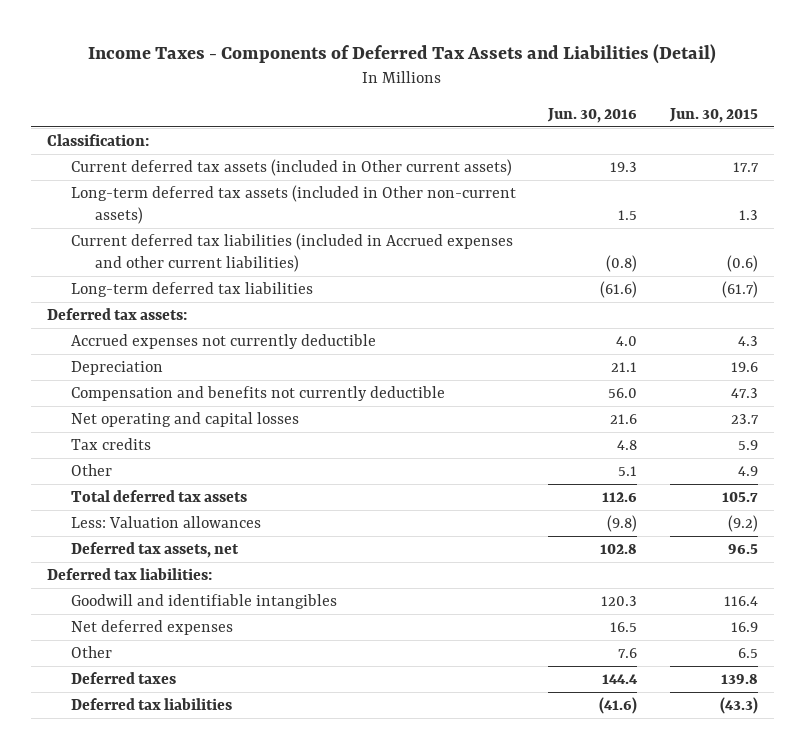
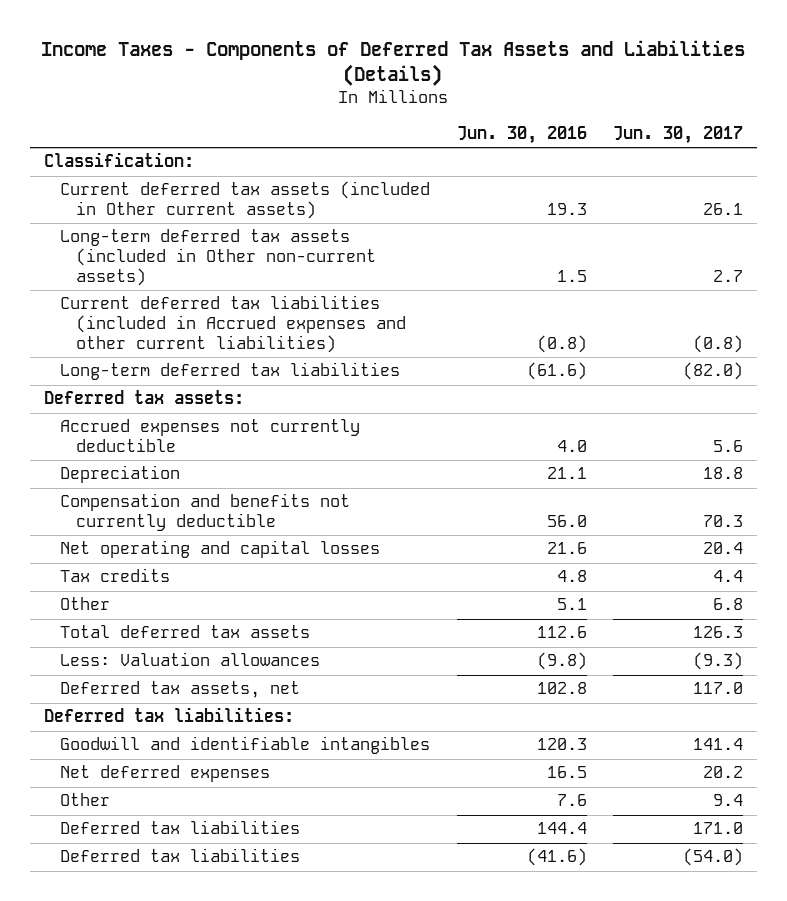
[88,43,717,64] Income Taxes - Components of Deferred Tax Assets and Liabilities (Detail) -> [41,39,746,87] Income Taxes - Components of Deferred Tax Assets and Liabilities (Details)
[668,107,758,123] Jun. 30, 2015 -> none
none -> [613,126,744,145] Jun. 30, 2017
[71,672,177,685] Deferred taxes -> [59,820,300,835] Deferred tax liabilities

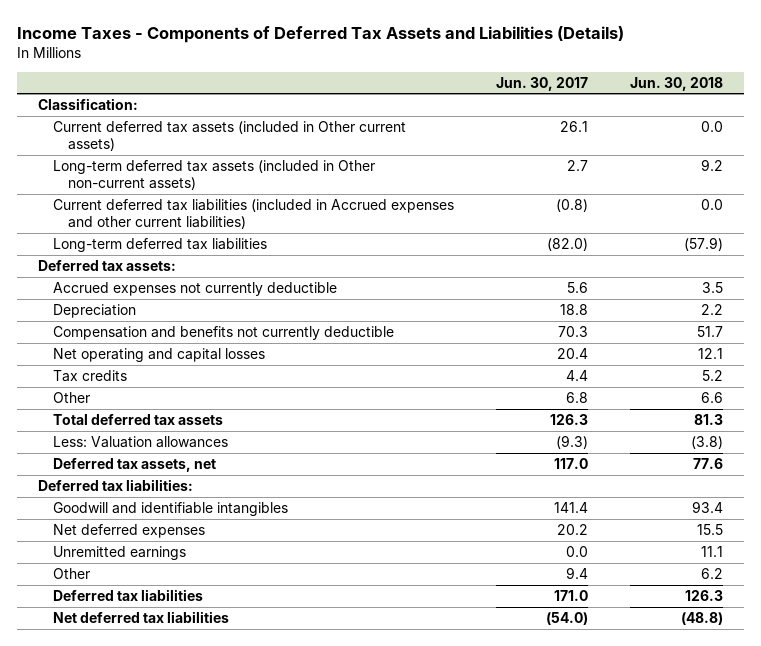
[456,126,587,145] Jun. 30, 2016 -> none
none -> [629,76,723,91] Jun. 30, 2018
none -> [52,545,186,560] Unremitted earnings
[59,848,300,863] Deferred tax liabilities -> [52,610,229,623] Net deferred tax liabilities

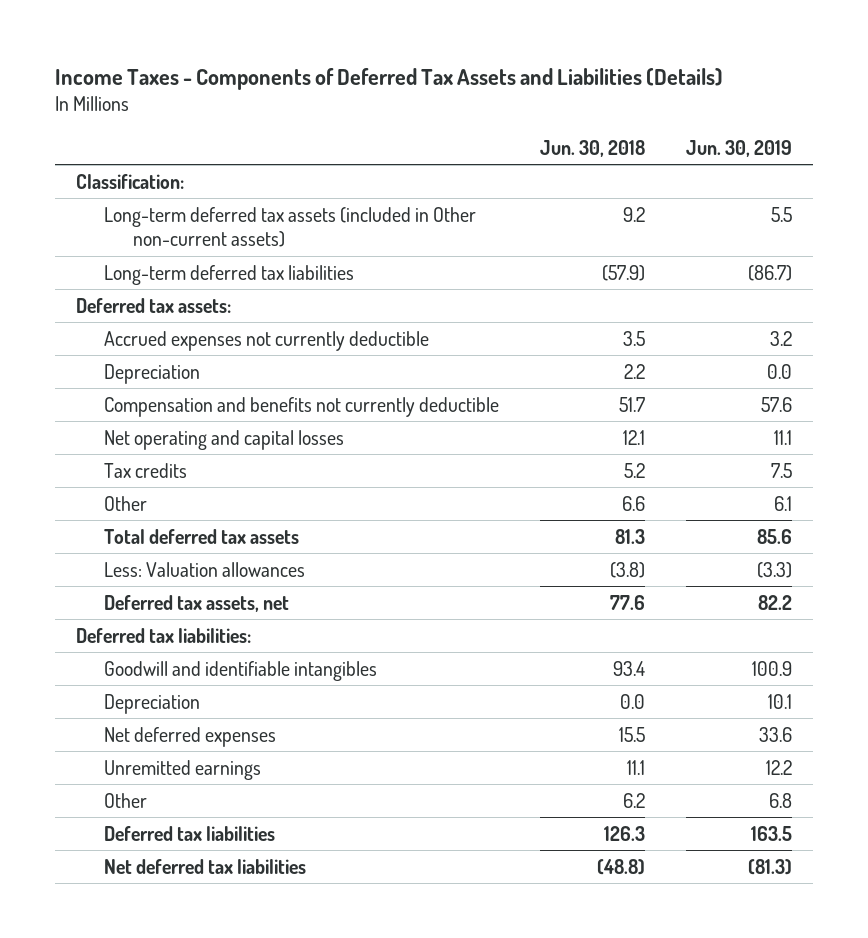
[495,76,588,91] Jun. 30, 2017 -> none
none -> [686,139,793,157] Jun. 30, 2019
[52,120,406,151] Current deferred tax assets (included in Other current assets) -> none
[52,198,454,229] Current deferred tax liabilities (included in Accrued expenses and other current liabilities) -> none
none -> [104,693,201,714] Depreciation

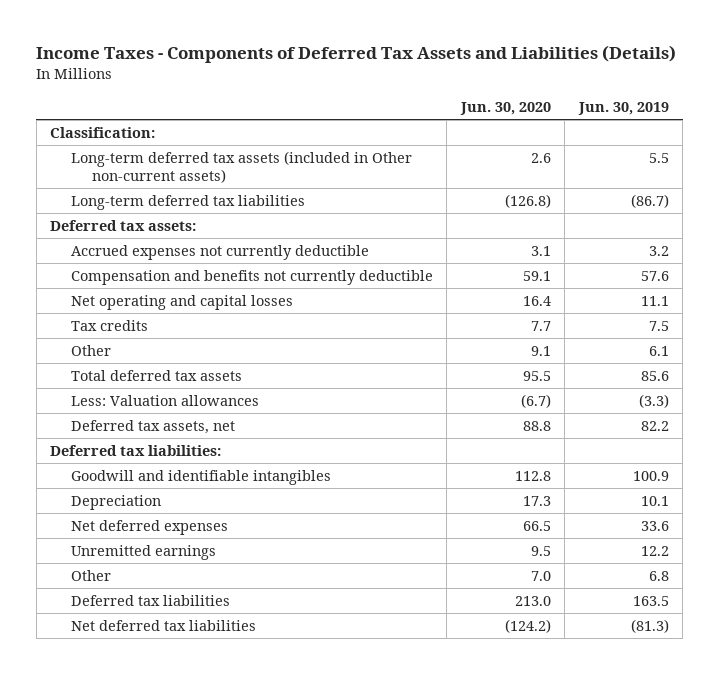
[540,139,646,157] Jun. 30, 2018 -> none
none -> [459,101,551,115] Jun. 30, 2020
[104,363,201,384] Depreciation -> none

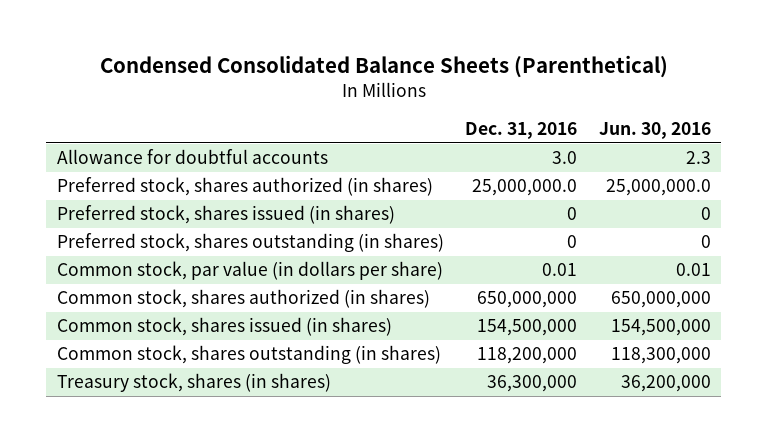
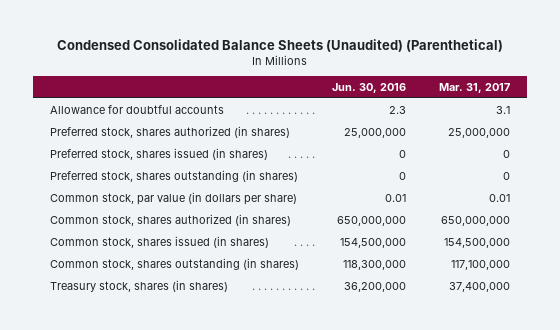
[99,55,668,79] Condensed Consolidated Balance Sheets (Parenthetical) -> [56,39,503,53] Condensed Consolidated Balance Sheets (Unaudited) (Parenthetical)
[465,122,578,140] Dec. 31, 2016 -> none
none -> [439,83,511,94] Mar. 31, 2017
[605,179,711,197] 25,000,000.0 -> [343,127,406,138] 25,000,000

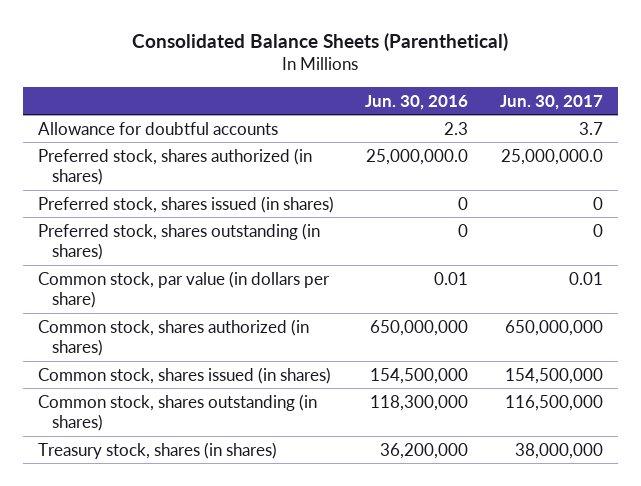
[56,39,503,53] Condensed Consolidated Balance Sheets (Unaudited) (Parenthetical) -> [132,33,509,52] Consolidated Balance Sheets (Parenthetical)
[439,83,511,94] Mar. 31, 2017 -> none
none -> [499,94,603,110] Jun. 30, 2017
[343,127,406,138] 25,000,000 -> [366,148,469,165] 25,000,000.0

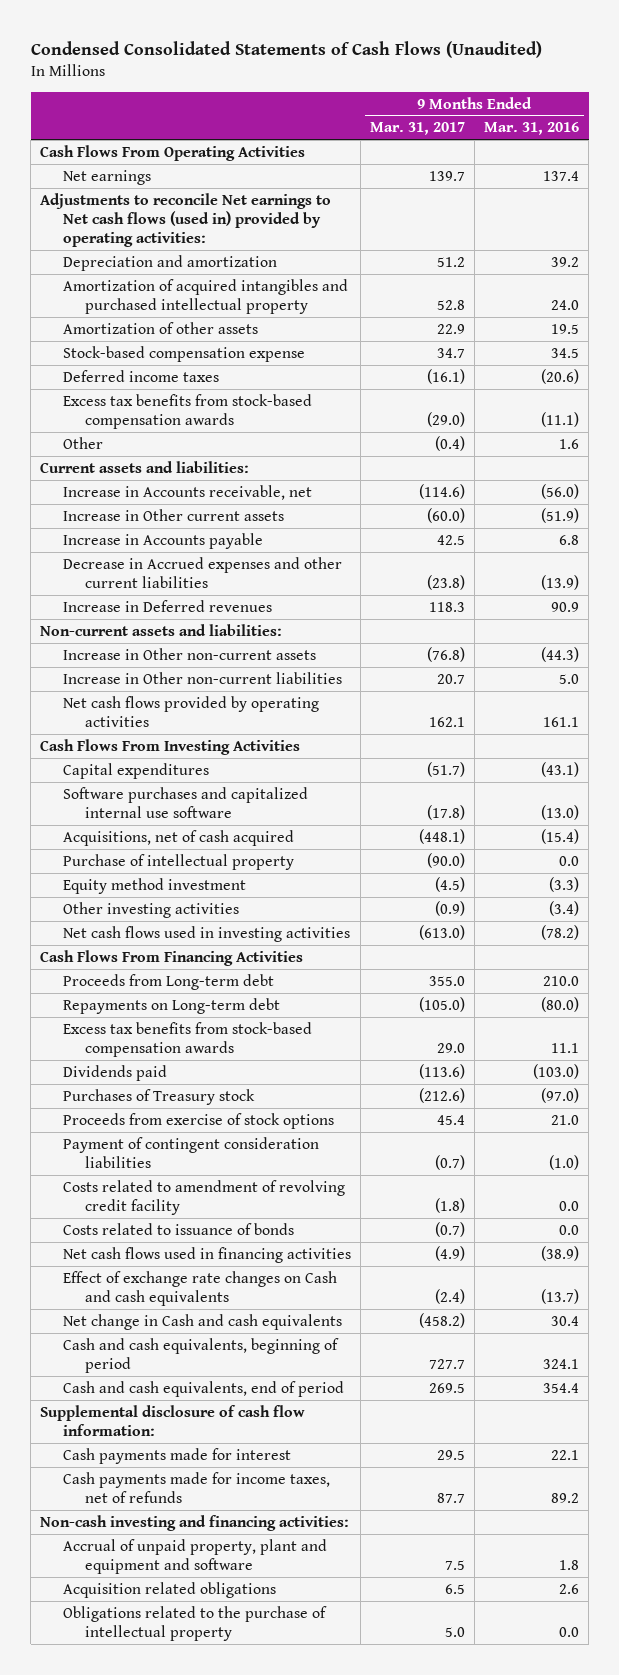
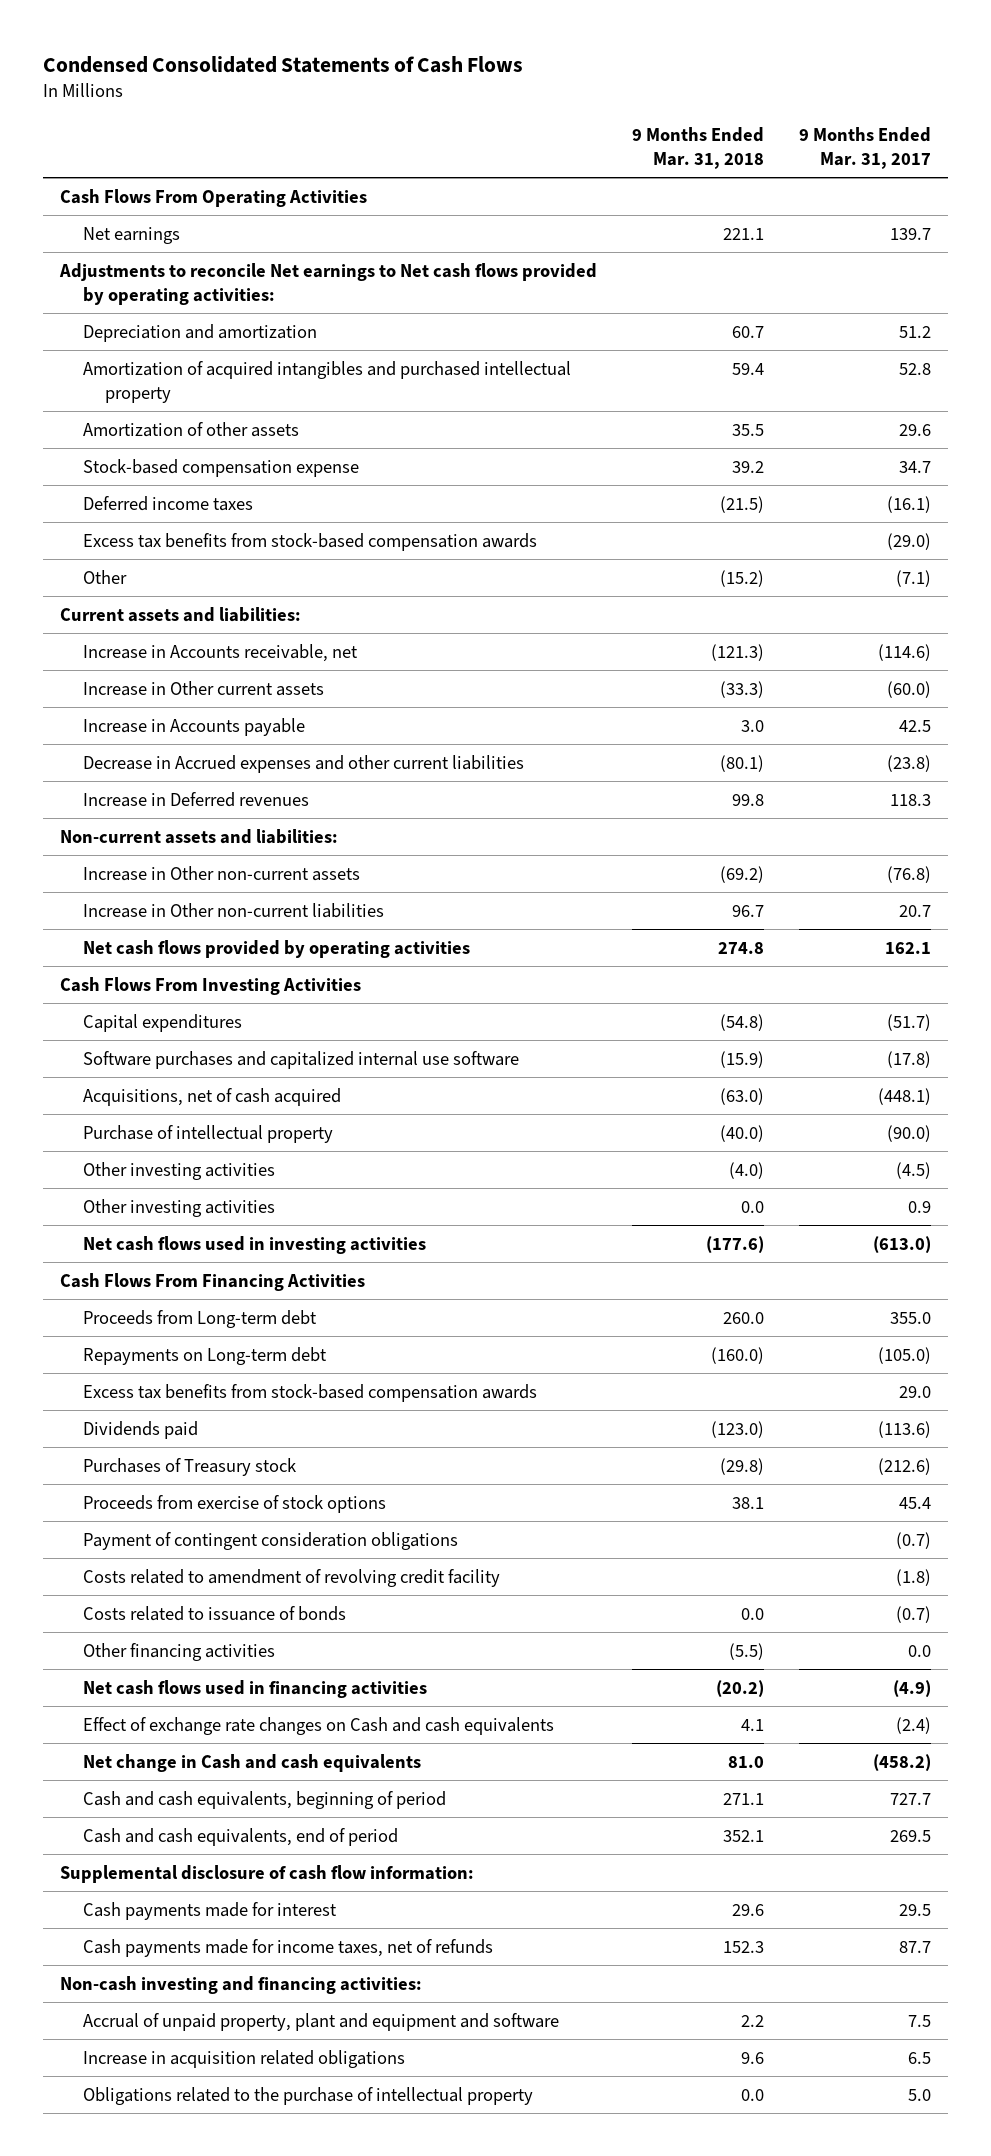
[30,41,542,59] Condensed Consolidated Statements of Cash Flows (Unaudited) -> [42,55,523,73] Condensed Consolidated Statements of Cash Flows
[484,122,580,136] Mar. 31, 2016 -> none
none -> [632,126,765,169] 9 Months Ended Mar. 31, 2018
[40,192,332,248] Adjustments to reconcile Net earnings to Net cash flows (used in) provided by operating activities: -> [59,262,598,305] Adjustments to reconcile Net earnings to Net cash flows provided by operating activities:
[436,323,465,334] 22.9 -> [899,423,932,436] 29.6
[434,435,465,451] (0.4) -> [896,569,932,587] (7.1)
[62,877,246,894] Equity method investment -> [82,1161,275,1180] Other investing activities
[434,900,465,916] (0.9) -> [908,1200,932,1213] 0.9
[62,1136,319,1168] Payment of contingent consideration liabilities -> [82,1531,458,1550] Payment of contingent consideration obligations
none -> [82,1642,275,1661] Other financing activities
[62,1581,276,1598] Acquisition related obligations -> [82,2049,405,2068] Increase in acquisition related obligations

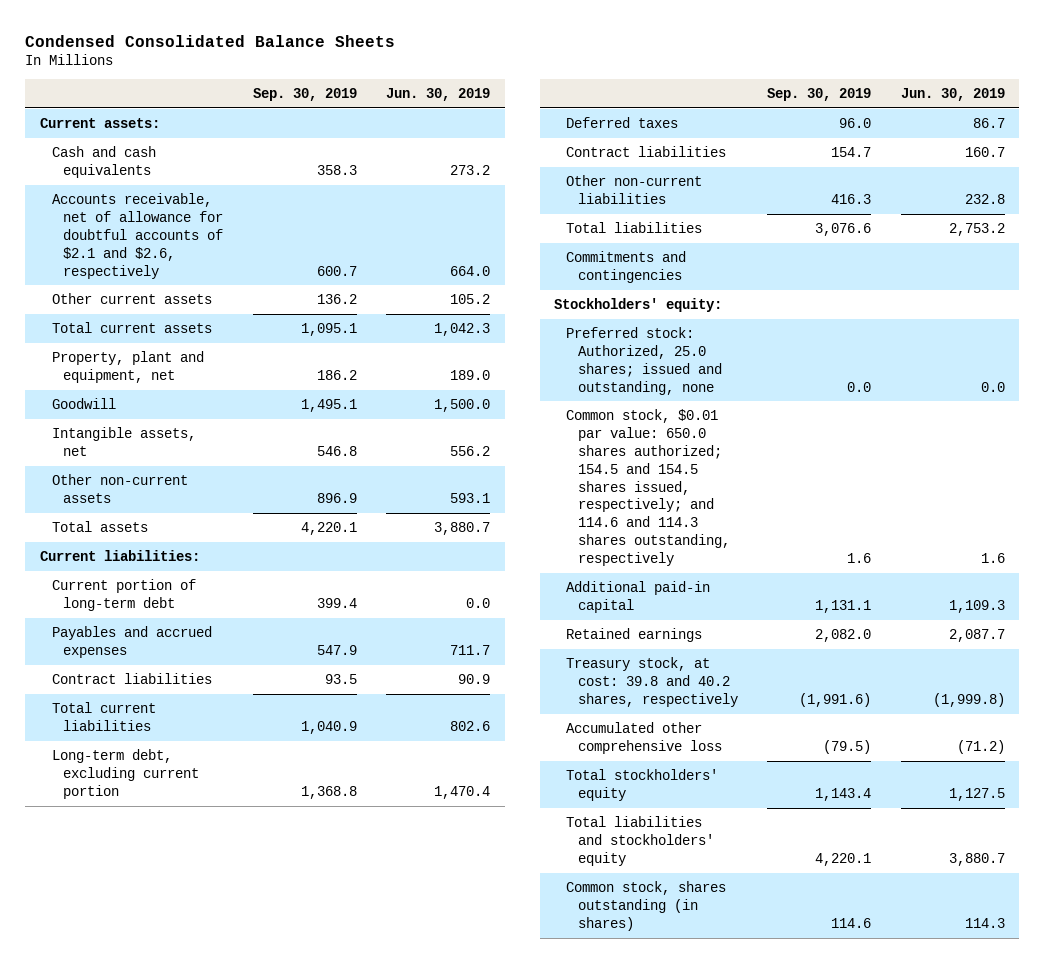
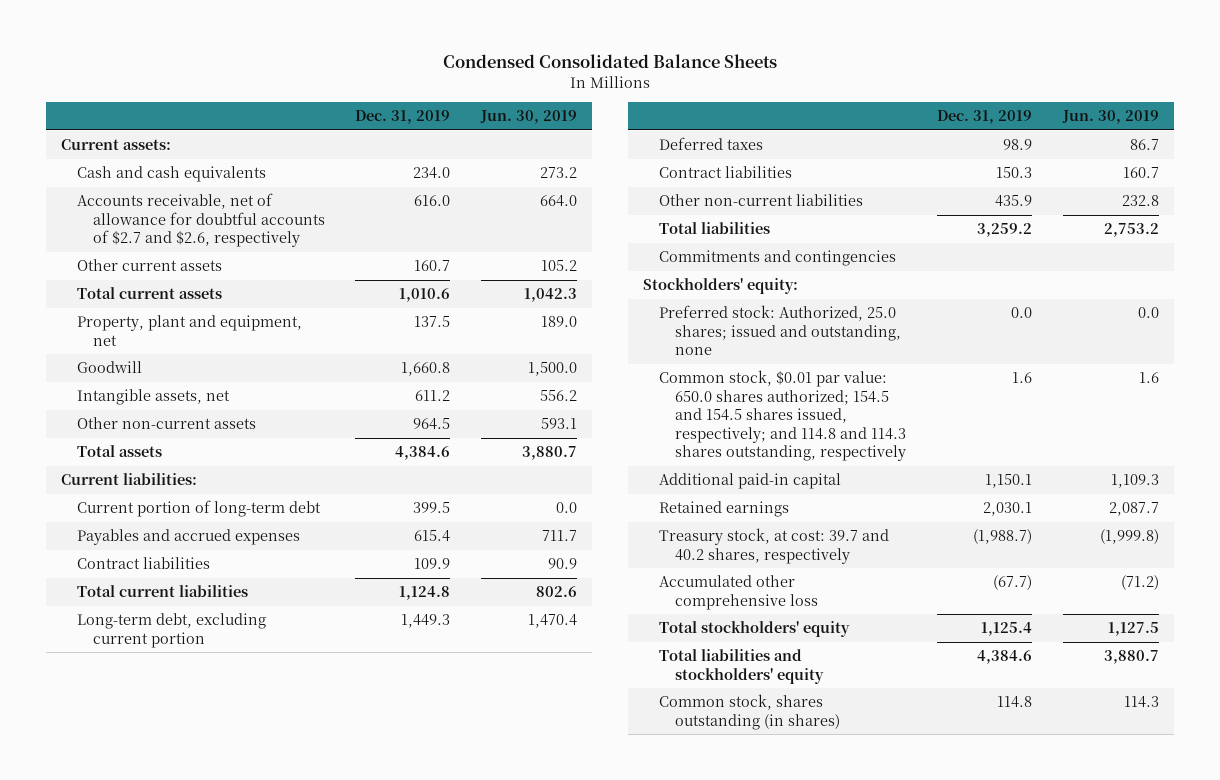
[252,87,357,101] Sep. 30, 2019 -> none
none -> [355,110,451,125] Dec. 31, 2019
[51,192,224,279] Accounts receivable, net of allowance for doubtful accounts of $2.1 and $2.6, respectively -> [77,193,325,248] Accounts receivable, net of allowance for doubtful accounts of $2.7 and $2.6, respectively
[565,408,730,567] Common stock, $0.01 par value: 650.0 shares authorized; 154.5 and 154.5 shares issued, respectively; and 114.6 and 114.3 shares outstanding, respectively -> [659,370,906,462] Common stock, $0.01 par value: 650.0 shares authorized; 154.5 and 154.5 shares issued, respectively; and 114.8 and 114.3 shares outstanding, respectively
[565,656,738,707] Treasury stock, at cost: 39.8 and 40.2 shares, respectively -> [659,528,890,564] Treasury stock, at cost: 39.7 and 40.2 shares, respectively

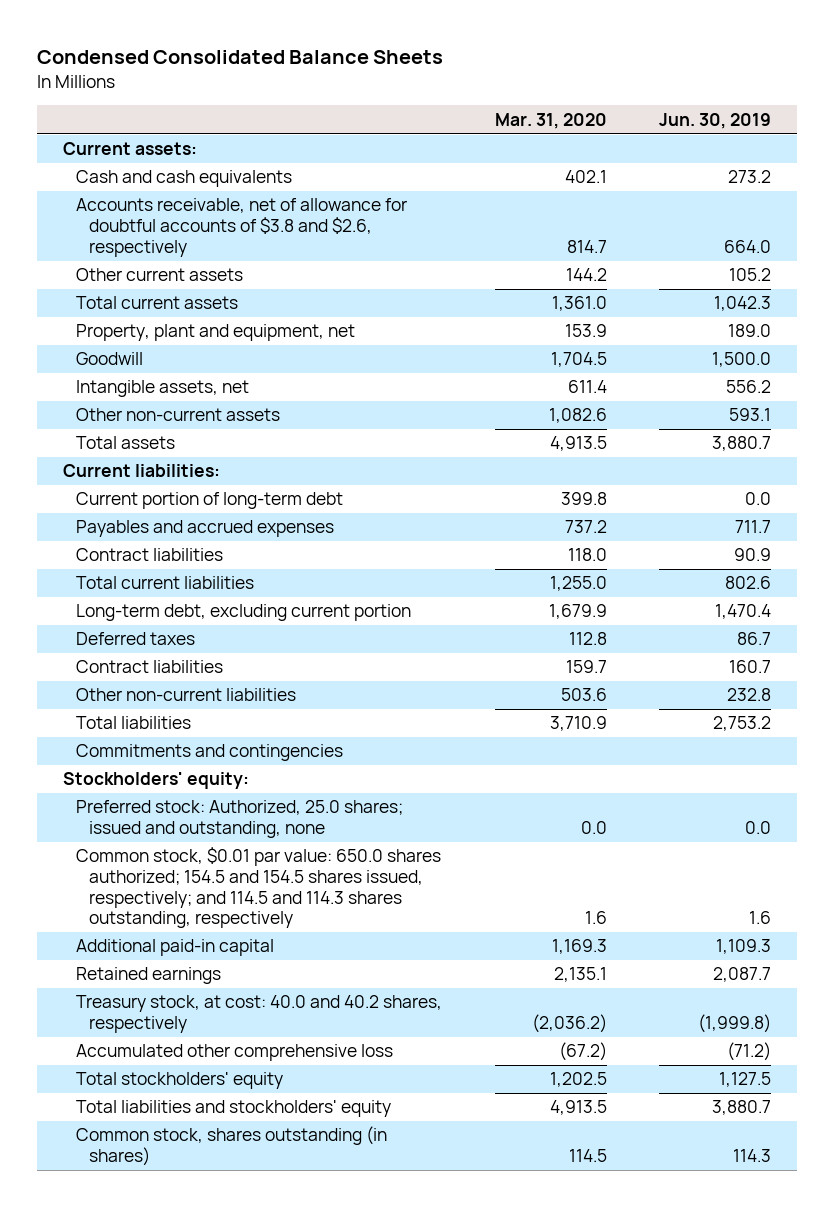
[355,110,451,125] Dec. 31, 2019 -> none
none -> [494,112,607,129] Mar. 31, 2020
[77,193,325,248] Accounts receivable, net of allowance for doubtful accounts of $2.7 and $2.6, respectively -> [76,198,408,257] Accounts receivable, net of allowance for doubtful accounts of $3.8 and $2.6, respectively
[659,370,906,462] Common stock, $0.01 par value: 650.0 shares authorized; 154.5 and 154.5 shares issued, respectively; and 114.8 and 114.3 shares outstanding, respectively -> [76,847,442,929] Common stock, $0.01 par value: 650.0 shares authorized; 154.5 and 154.5 shares issued, respectively; and 114.5 and 114.3 shares outstanding, respectively
[659,528,890,564] Treasury stock, at cost: 39.7 and 40.2 shares, respectively -> [76,995,443,1034] Treasury stock, at cost: 40.0 and 40.2 shares, respectively

